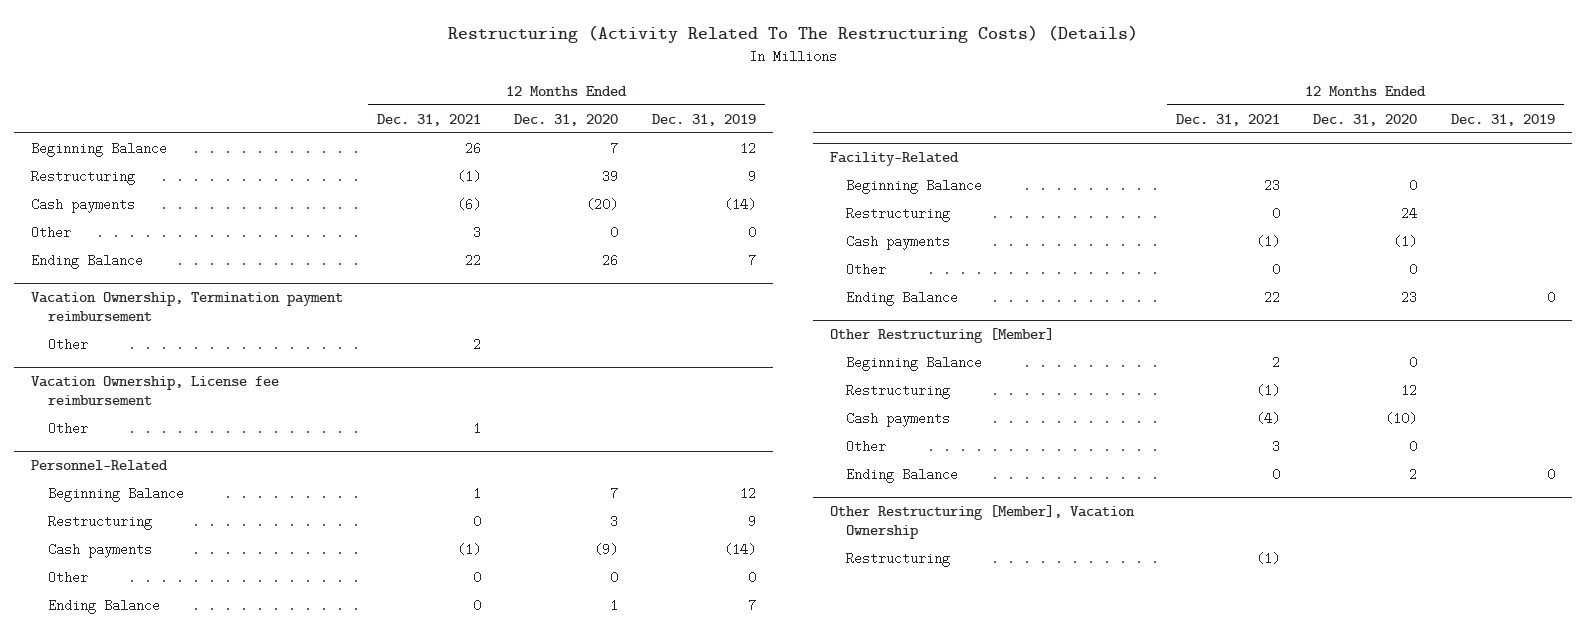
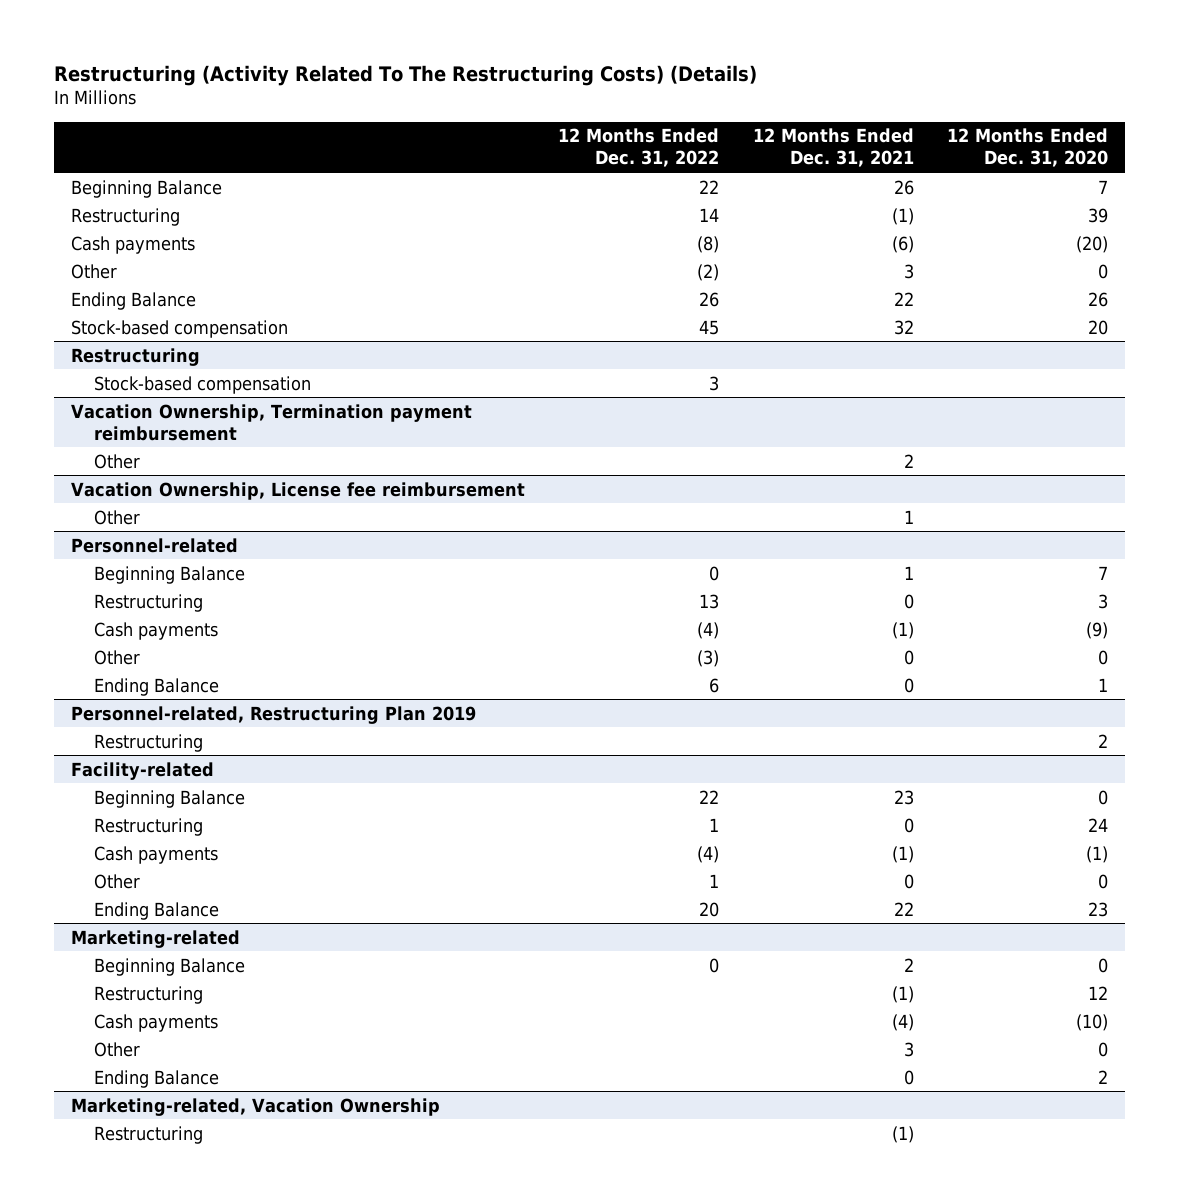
[652,113,757,126] Dec. 31, 2019 -> none
none -> [558,128,720,168] 12 Months Ended Dec. 31, 2022
none -> [70,319,288,338] Stock-based compensation
none -> [70,347,200,366] Restructuring
none -> [94,375,312,394] Stock-based compensation
[31,460,169,472] Personnel-Related -> [70,537,238,553] Personnel-related
none -> [70,705,476,724] Personnel-related, Restructuring Plan 2019
none -> [94,733,204,752] Restructuring
[830,152,960,167] Facility-Related -> [70,761,214,780] Facility-related
[830,328,1055,344] Other Restructuring [Member] -> [70,929,240,948] Marketing-related
[830,505,1136,540] Other Restructuring [Member], Vacation Ownership -> none
none -> [70,1097,440,1116] Marketing-related, Vacation Ownership

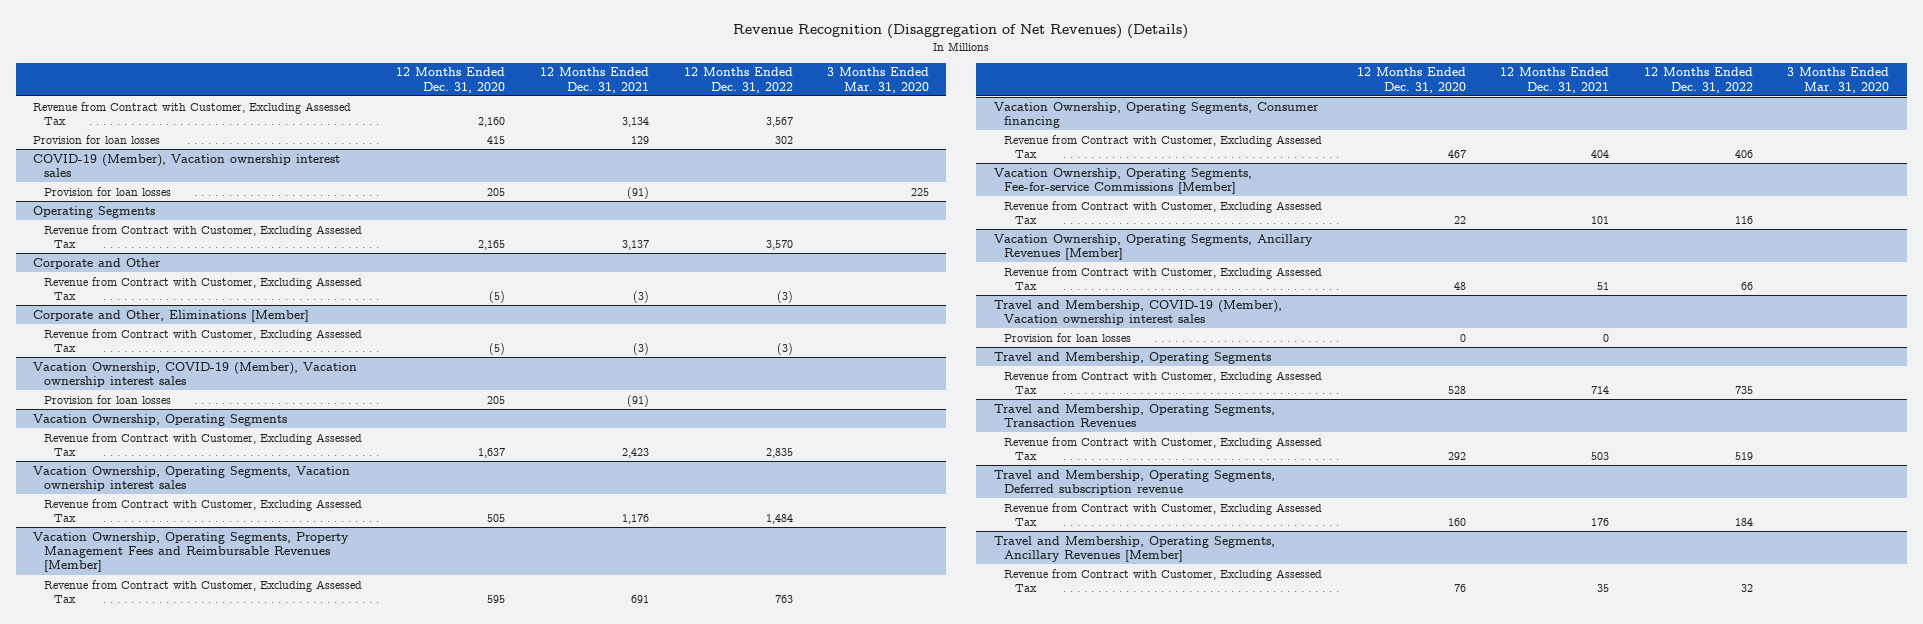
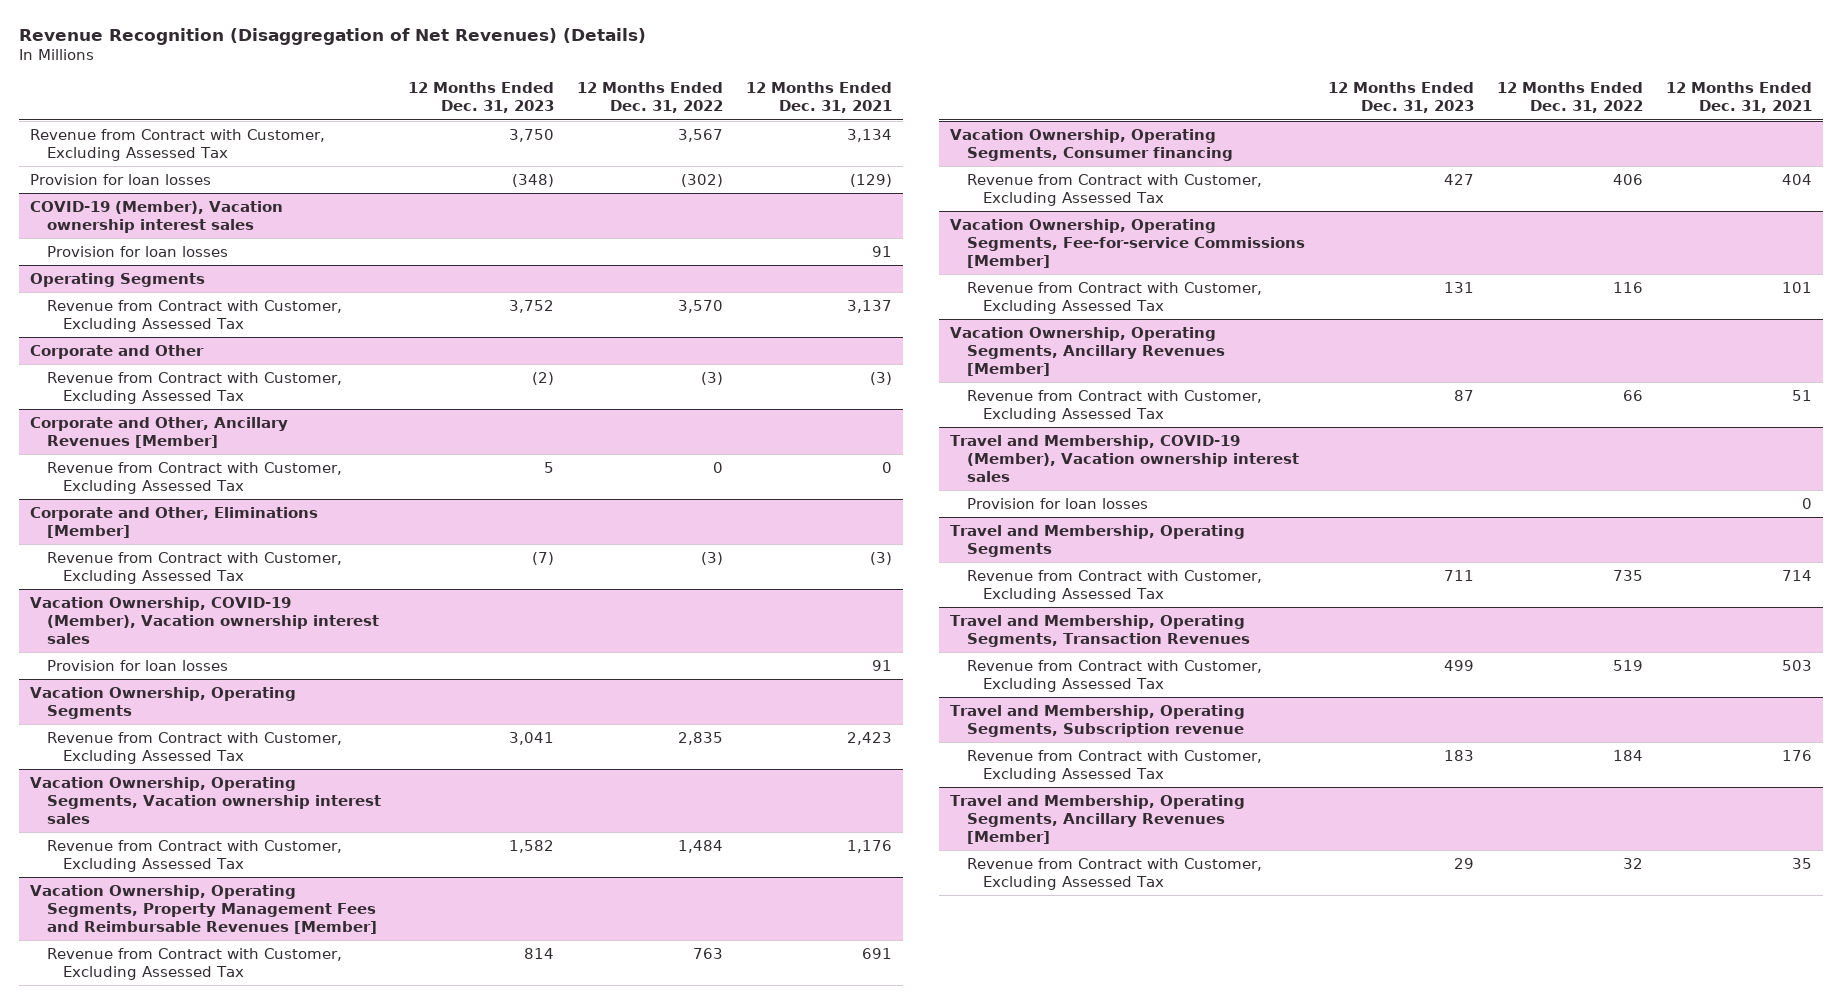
[396,67,506,93] 12 Months Ended Dec. 31, 2020 -> none
[827,67,930,93] 3 Months Ended Mar. 31, 2020 -> none
none -> [407,82,554,114] 12 Months Ended Dec. 31, 2023
[630,135,649,144] 129 -> [849,173,892,187] (129)
[774,135,793,144] 302 -> [680,173,723,187] (302)
[626,186,649,199] (91) -> [871,245,892,257] 91
none -> [30,416,289,448] Corporate and Other, Ancillary Revenues [Member]
none -> [46,461,342,494] Revenue from Contract with Customer, Excluding Assessed Tax
[626,394,649,407] (91) -> [871,659,892,671] 91
[993,469,1275,496] Travel and Membership, Operating Segments, Deferred subscription revenue -> [950,704,1246,737] Travel and Membership, Operating Segments, Subscription revenue

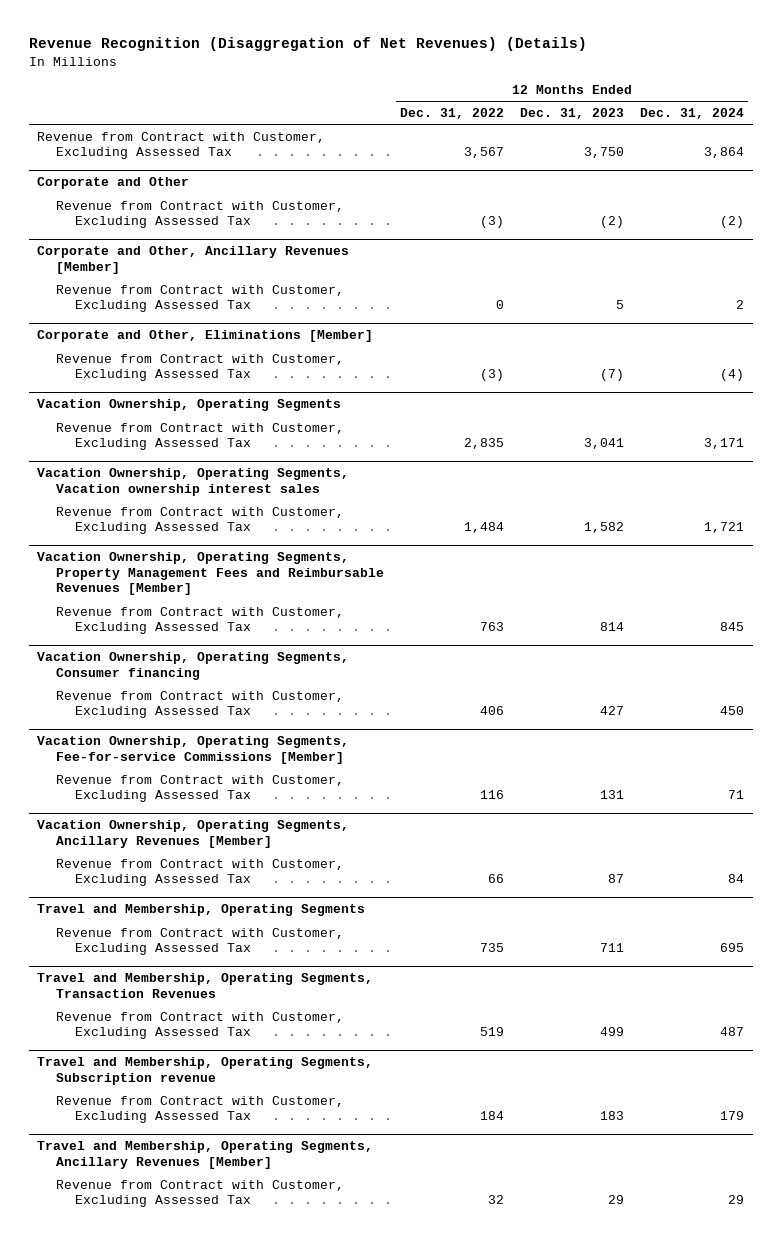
[745,82,892,114] 12 Months Ended Dec. 31, 2021 -> none
none -> [640,108,745,120] Dec. 31, 2024
[30,173,212,185] Provision for loan losses -> none
[30,200,284,233] COVID-19 (Member), Vacation ownership interest sales -> none
[46,245,228,257] Provision for loan losses -> none
[30,272,206,287] Operating Segments -> none
[46,299,342,332] Revenue from Contract with Customer, Excluding Assessed Tax -> none
[30,596,379,644] Vacation Ownership, COVID-19 (Member), Vacation ownership interest sales -> none
[46,659,228,671] Provision for loan losses -> none
[950,434,1299,482] Travel and Membership, COVID-19 (Member), Vacation ownership interest sales -> none
[966,497,1148,509] Provision for loan losses -> none

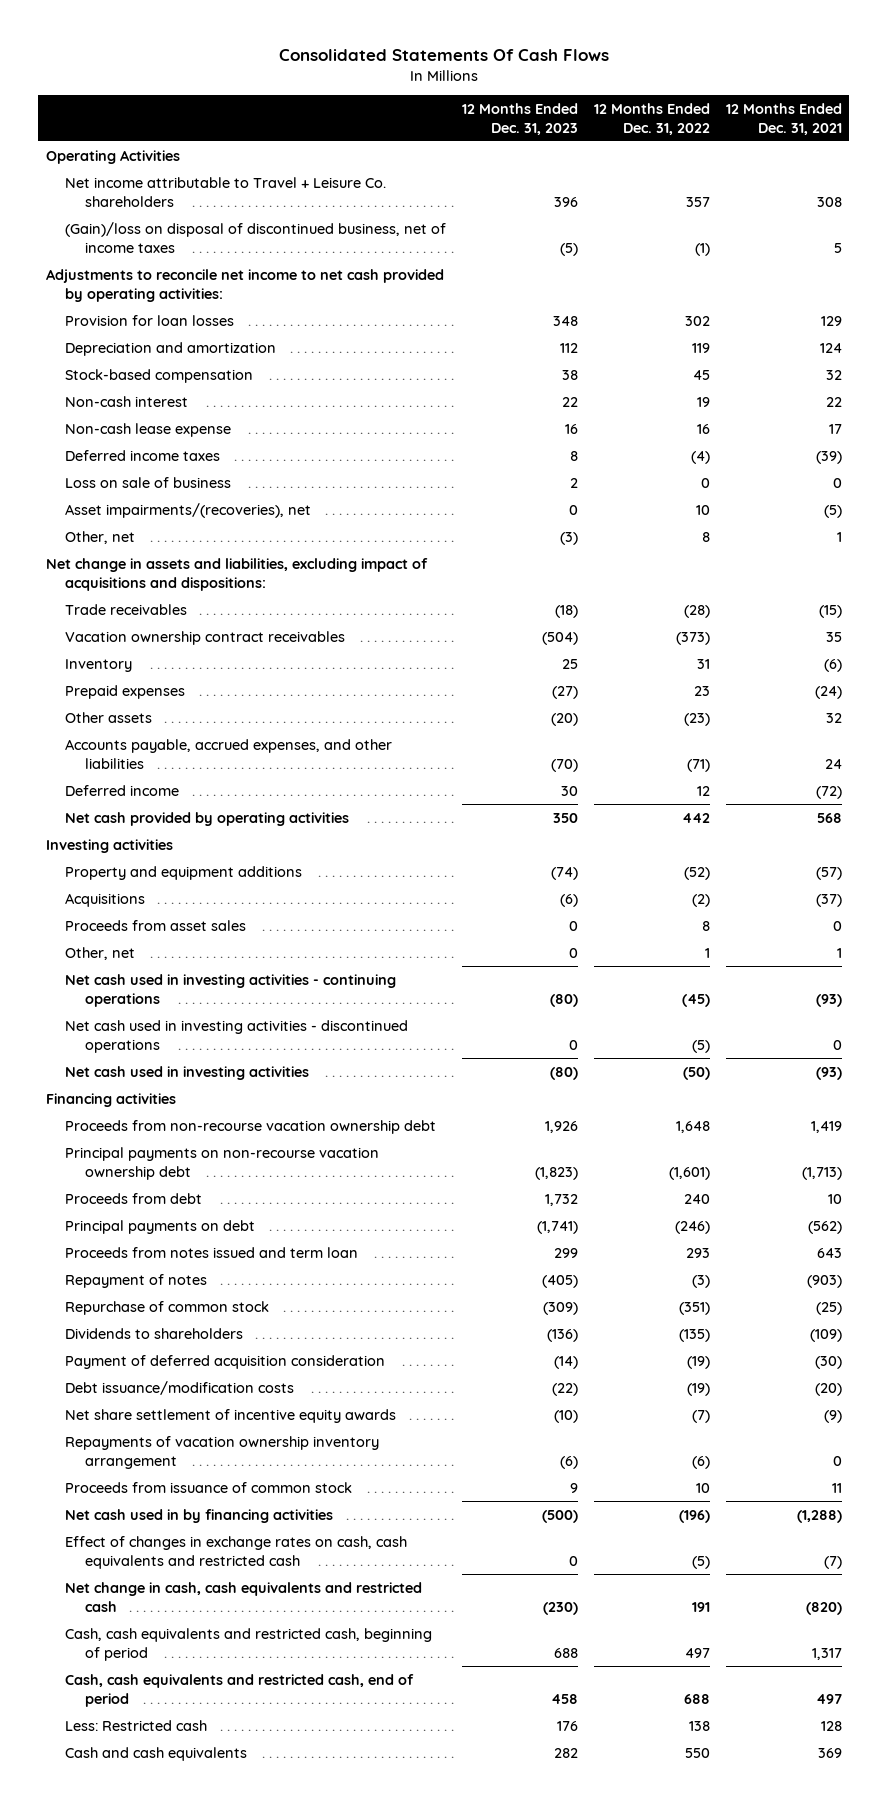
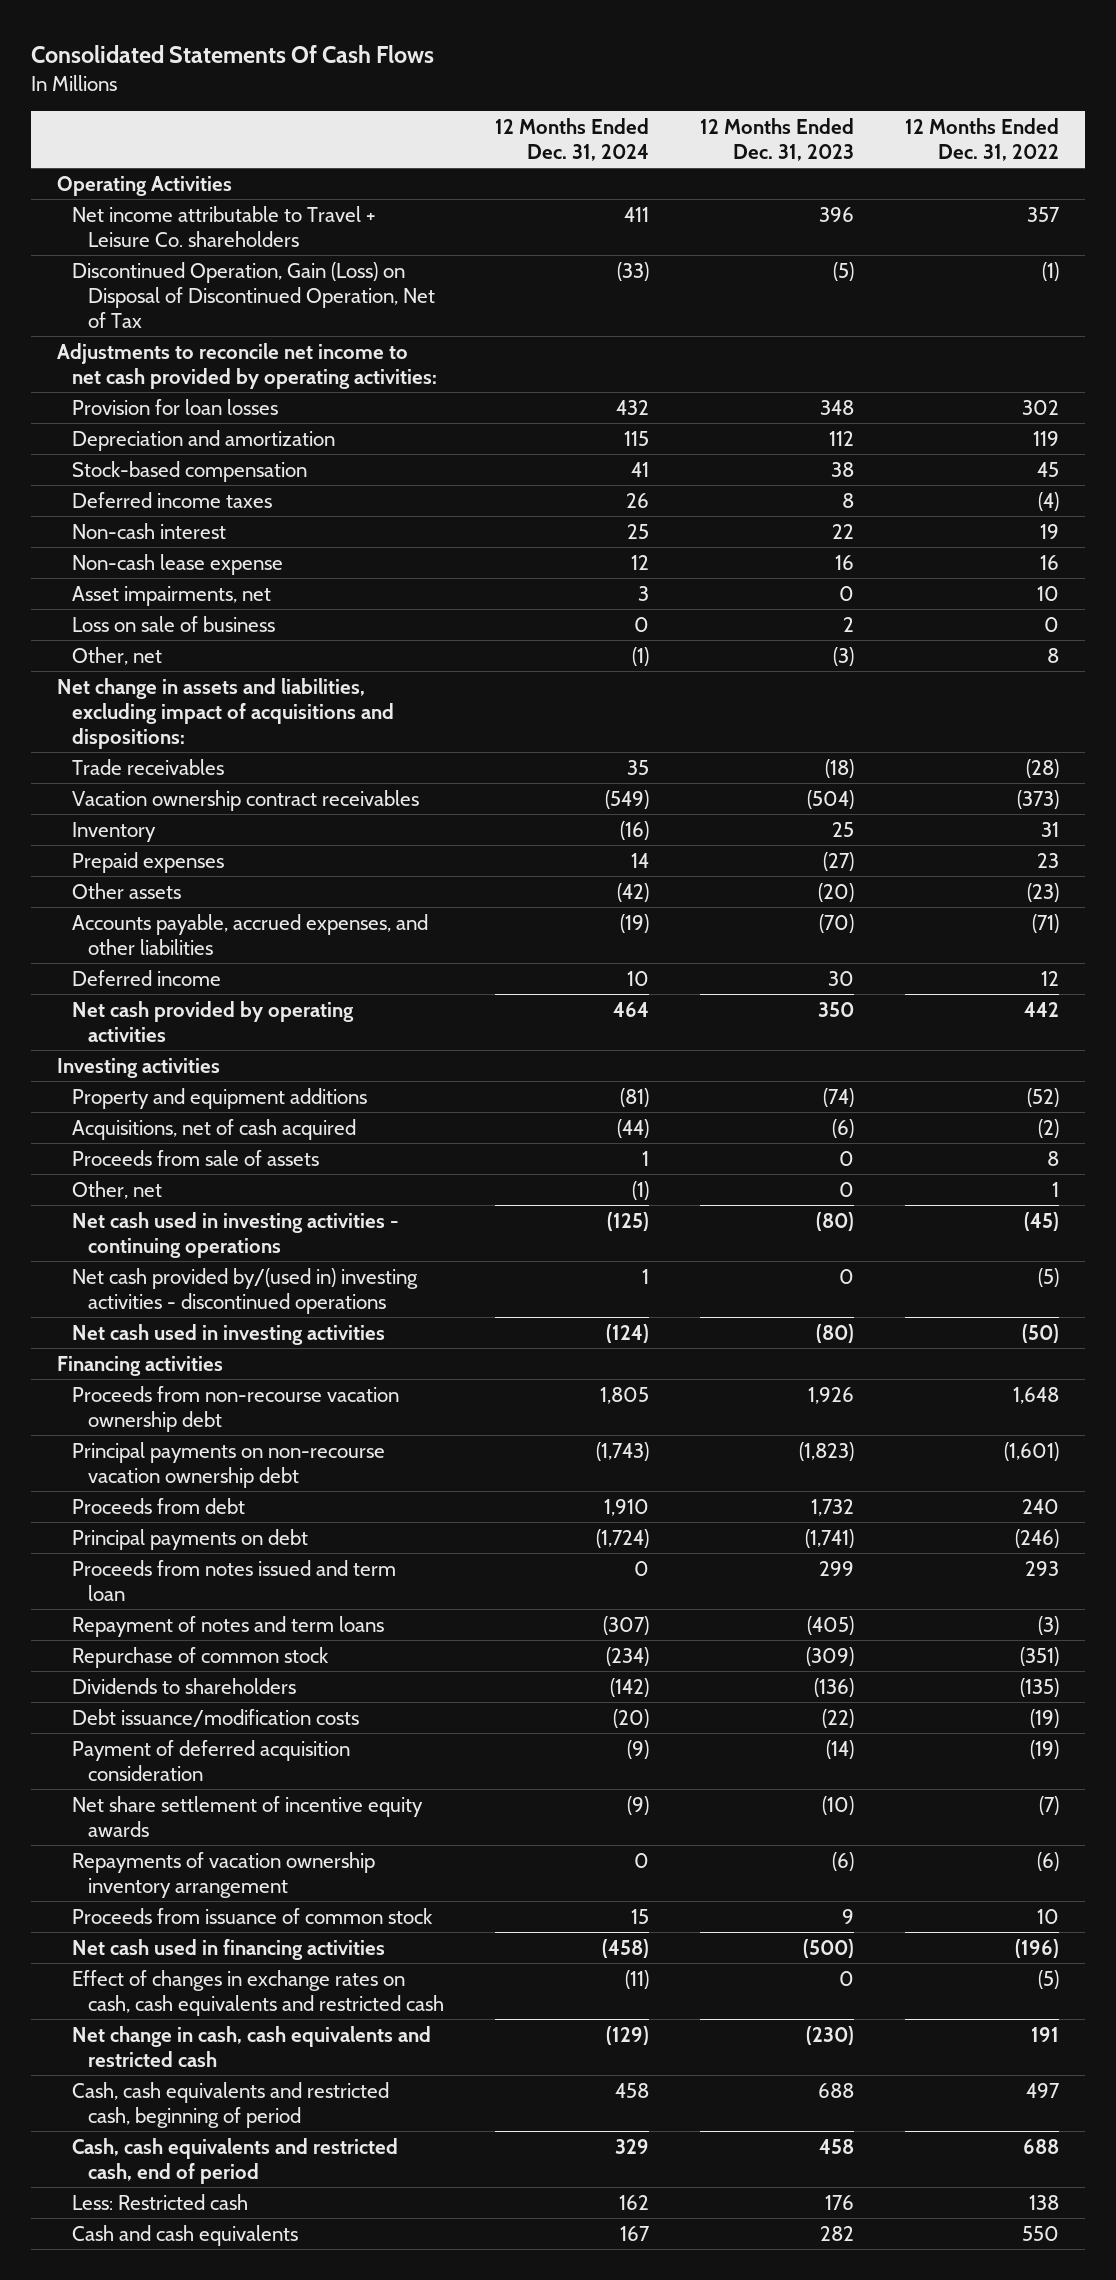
[725,102,842,135] 12 Months Ended Dec. 31, 2021 -> none
none -> [494,117,649,162] 12 Months Ended Dec. 31, 2024
[65,221,447,253] (Gain)/loss on disposal of discontinued business, net of income taxes -> [72,261,435,329] Discontinued Operation, Gain (Loss) on Disposal of Discontinued Operation, Net of Tax
[65,449,221,461] Deferred income taxes -> [72,491,273,508] Deferred income taxes
none -> [72,585,272,606] Asset impairments, net
[65,502,312,518] Asset impairments/(recoveries), net -> none
[65,892,146,907] Acquisitions -> [72,1118,357,1140] Acquisitions, net of cash acquired
[65,919,247,931] Proceeds from asset sales -> [72,1149,320,1166] Proceeds from sale of assets
[65,1019,409,1053] Net cash used in investing activities - discontinued operations -> [72,1267,419,1314] Net cash provided by/(used in) investing activities - discontinued operations
[65,1273,208,1288] Repayment of notes -> [72,1615,385,1637] Repayment of notes and term loans
[65,1354,386,1369] Payment of deferred acquisition consideration -> [72,1739,351,1781] Payment of deferred acquisition consideration
[65,1508,334,1523] Net cash used in by financing activities -> [72,1938,386,1960] Net cash used in financing activities

